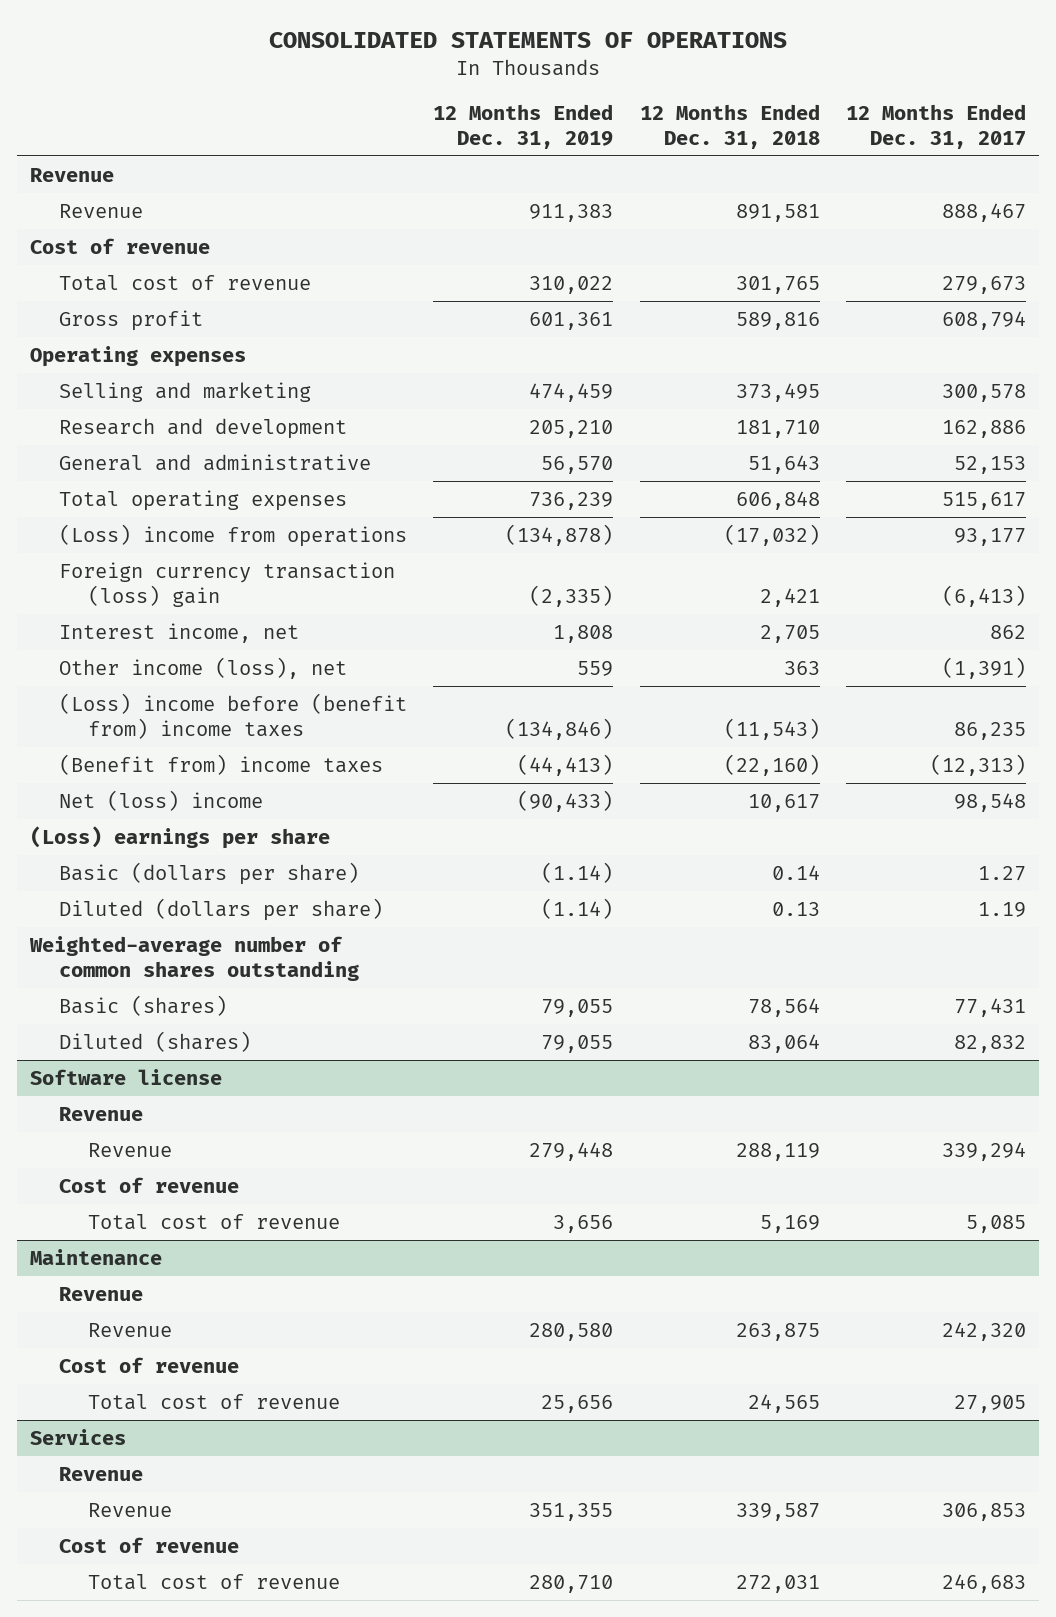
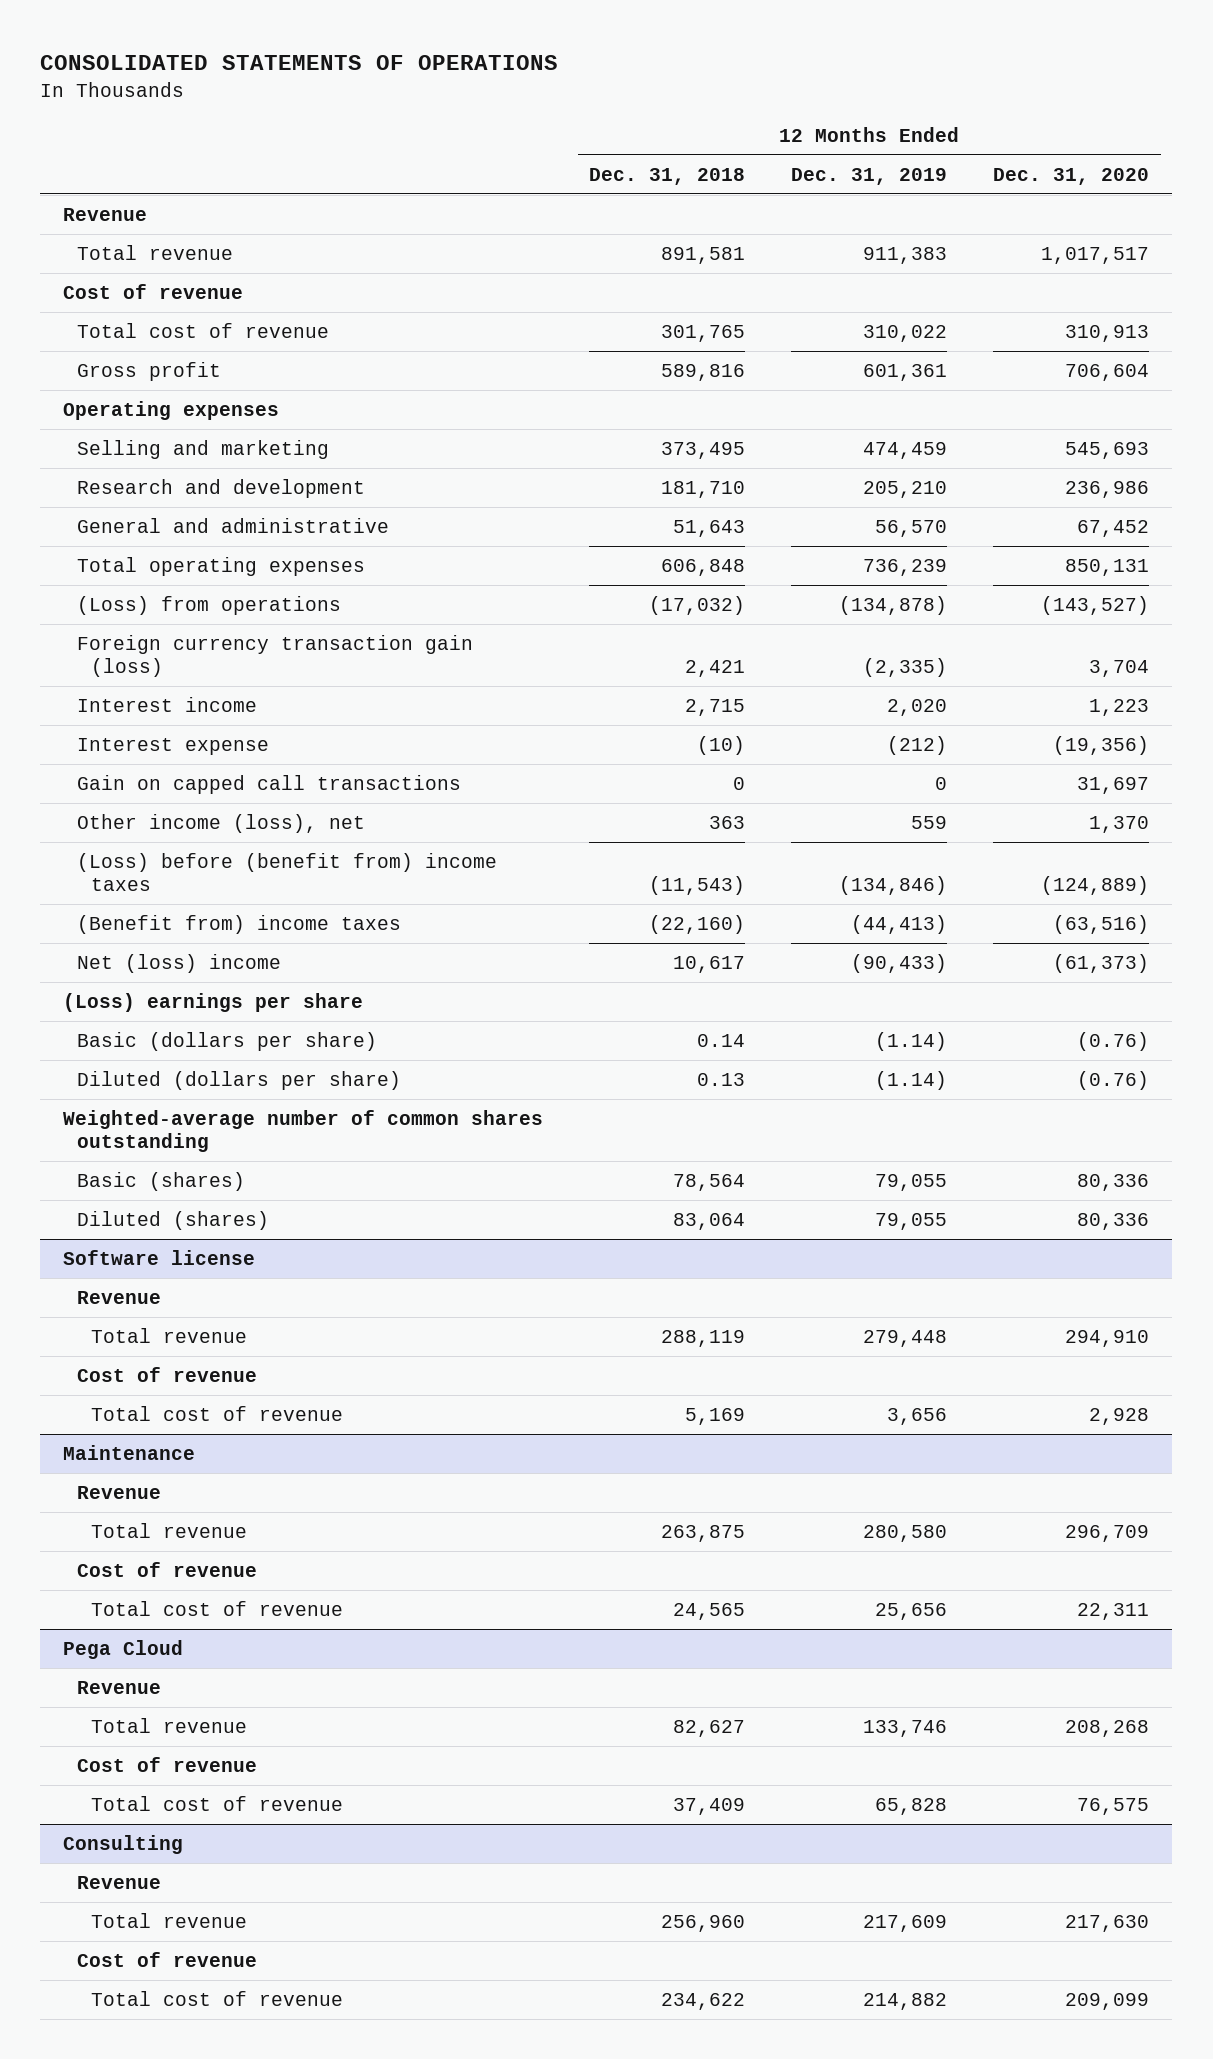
[845,103,1026,149] 12 Months Ended Dec. 31, 2017 -> none
none -> [993,167,1150,185] Dec. 31, 2020
[59,204,144,219] Revenue -> [77,244,234,260] Total revenue
[59,524,408,548] (Loss) income from operations -> [77,595,342,615] (Loss) from operations
[59,562,396,607] Foreign currency transaction (loss) gain -> [77,634,474,678] Foreign currency transaction gain (loss)
[59,623,300,644] Interest income, net -> [77,696,258,712] Interest income
[553,625,614,644] 1,808 -> [887,698,948,716] 2,020
[759,625,820,644] 2,705 -> [685,698,746,716] 2,715
none -> [77,737,270,755] Interest expense
none -> [77,774,462,794] Gain on capped call transactions
[59,693,408,739] (Loss) income before (benefit from) income taxes -> [77,852,498,892] (Loss) before (benefit from) income taxes
[88,1143,173,1158] Revenue -> [91,1327,248,1343] Total revenue
[88,1323,173,1338] Revenue -> [91,1522,248,1538] Total revenue
[30,1429,127,1446] Services -> none
none -> [63,1639,184,1659] Pega Cloud
[88,1503,173,1518] Revenue -> [91,1717,248,1733] Total revenue
[529,1503,614,1522] 351,355 -> [863,1719,948,1737] 133,746
[735,1503,820,1522] 339,587 -> [673,1719,746,1737] 82,627
[529,1575,614,1594] 280,710 -> [875,1797,948,1815] 65,828
[735,1575,820,1594] 272,031 -> [673,1797,746,1815] 37,409
none -> [63,1834,184,1854] Consulting
none -> [77,1875,162,1889] Revenue
none -> [91,1912,248,1928] Total revenue
none -> [77,1951,258,1967] Cost of revenue
none -> [91,1990,344,2006] Total cost of revenue

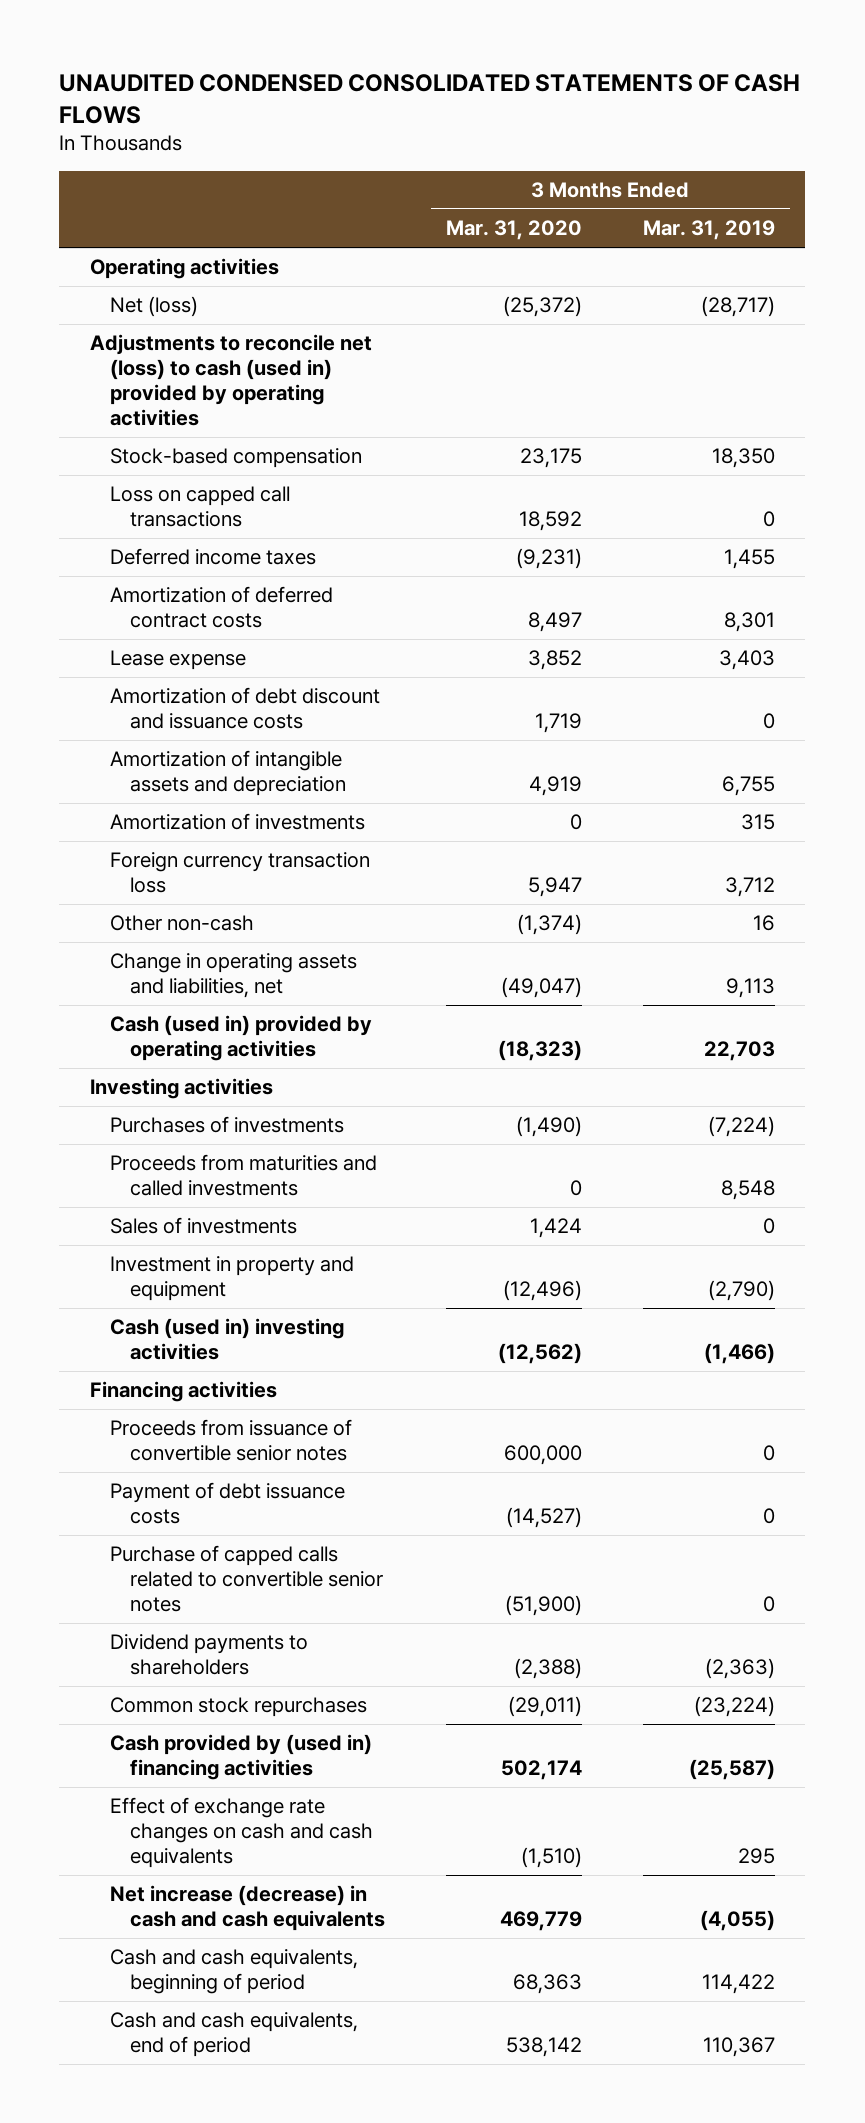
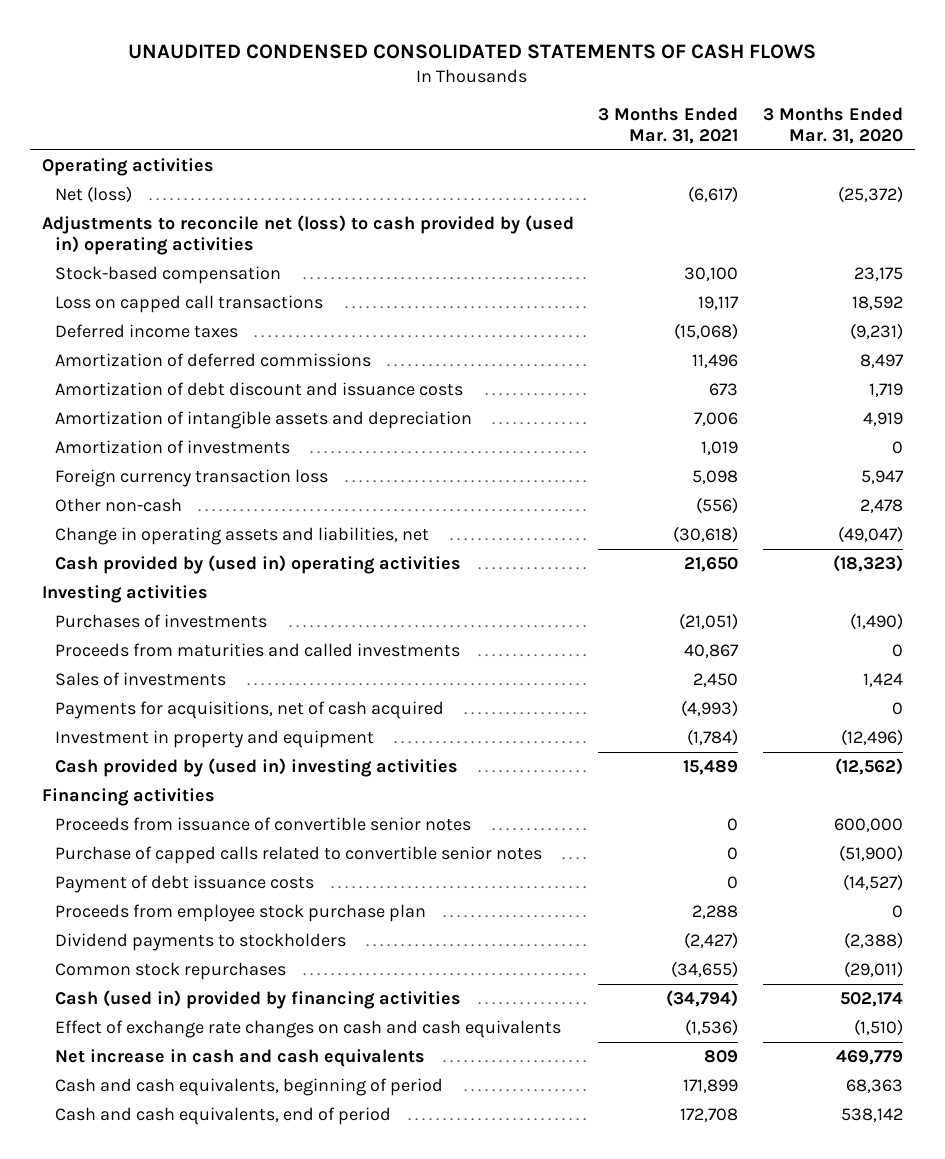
[642,220,775,241] Mar. 31, 2019 -> none
none -> [598,107,739,144] 3 Months Ended Mar. 31, 2021
[89,334,372,427] Adjustments to reconcile net (loss) to cash (used in) provided by operating activities -> [42,215,575,255] Adjustments to reconcile net (loss) to cash provided by (used in) operating activities
[109,650,246,671] Lease expense -> none
[109,586,333,629] Amortization of deferred contract costs -> [55,353,372,368] Amortization of deferred commissions
[516,914,582,936] (1,374) -> [859,499,903,514] 2,478
[109,1015,372,1062] Cash (used in) provided by operating activities -> [55,555,462,575] Cash provided by (used in) operating activities
none -> [55,701,445,720] Payments for acquisitions, net of cash acquired
[109,1318,344,1361] Cash (used in) investing activities -> [55,758,459,778] Cash provided by (used in) investing activities
[109,1482,345,1525] Payment of debt issuance costs -> [55,875,315,894] Payment of debt issuance costs
none -> [55,904,427,923] Proceeds from employee stock purchase plan
[109,1634,308,1676] Dividend payments to shareholders -> [55,933,347,952] Dividend payments to stockholders
[109,1734,372,1781] Cash provided by (used in) financing activities -> [55,990,462,1010] Cash (used in) provided by financing activities
[109,1885,385,1932] Net increase (decrease) in cash and cash equivalents -> [55,1049,426,1068] Net increase in cash and cash equivalents

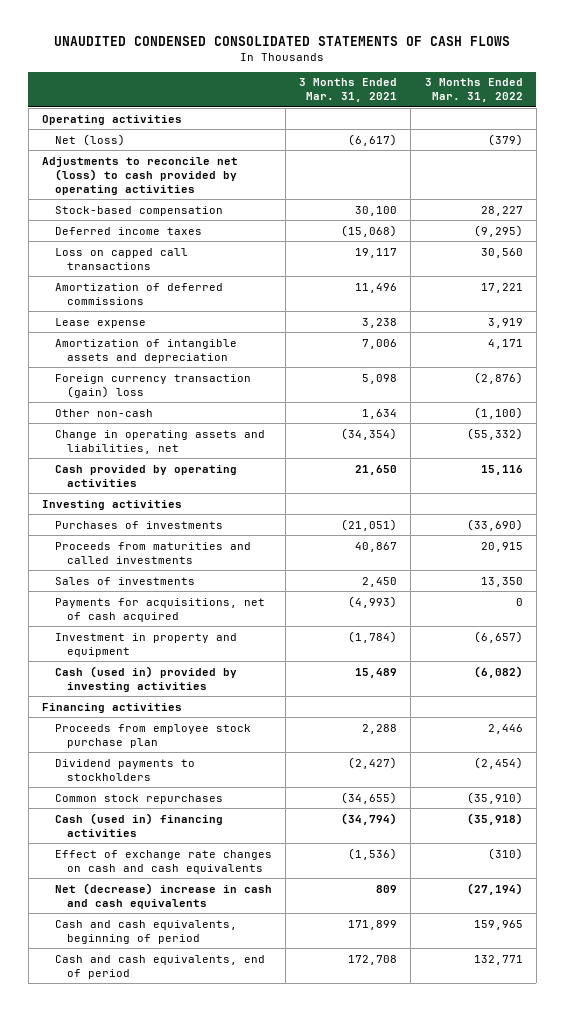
[762,107,903,144] 3 Months Ended Mar. 31, 2020 -> none
none -> [424,78,523,103] 3 Months Ended Mar. 31, 2022
[42,215,575,255] Adjustments to reconcile net (loss) to cash provided by (used in) operating activities -> [42,156,239,195] Adjustments to reconcile net (loss) to cash provided by operating activities
[55,295,324,314] Loss on capped call transactions -> [54,247,188,270] Loss on capped call transactions
[55,382,464,397] Amortization of debt discount and issuance costs -> none
none -> [54,317,146,328] Lease expense
[55,440,291,455] Amortization of investments -> none
[55,469,329,488] Foreign currency transaction loss -> [54,373,251,398] Foreign currency transaction (gain) loss
[696,497,739,515] (556) -> [362,408,398,419] 1,634
[673,526,739,544] (30,618) -> [341,427,398,440] (34,354)
[55,555,462,575] Cash provided by (used in) operating activities -> [54,464,237,487] Cash provided by operating activities
[55,758,459,778] Cash provided by (used in) investing activities -> [54,665,237,692] Cash (used in) provided by investing activities
[55,817,472,832] Proceeds from issuance of convertible senior notes -> none
[55,846,543,865] Purchase of capped calls related to convertible senior notes -> none
[55,875,315,894] Payment of debt issuance costs -> none
[55,990,462,1010] Cash (used in) provided by financing activities -> [54,812,223,837] Cash (used in) financing activities
[55,1049,426,1068] Net increase in cash and cash equivalents -> [54,882,272,909] Net (decrease) increase in cash and cash equivalents

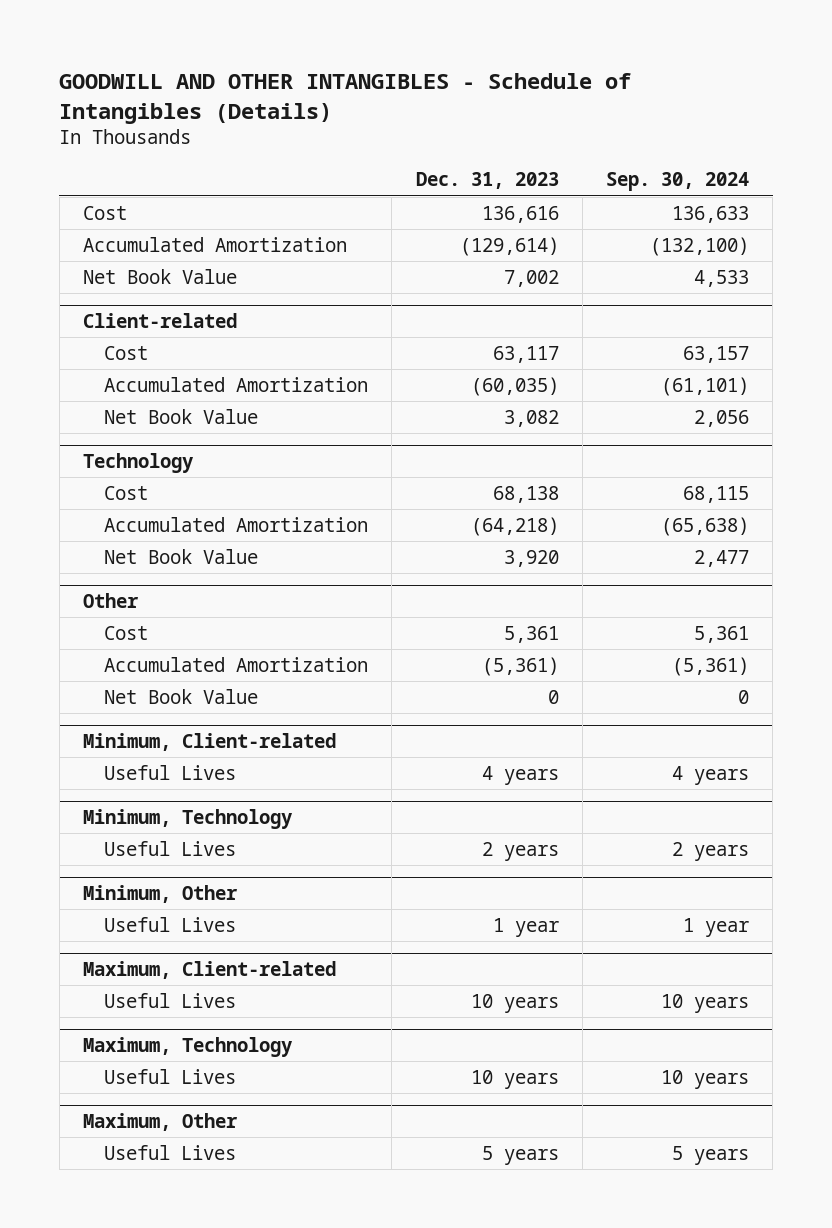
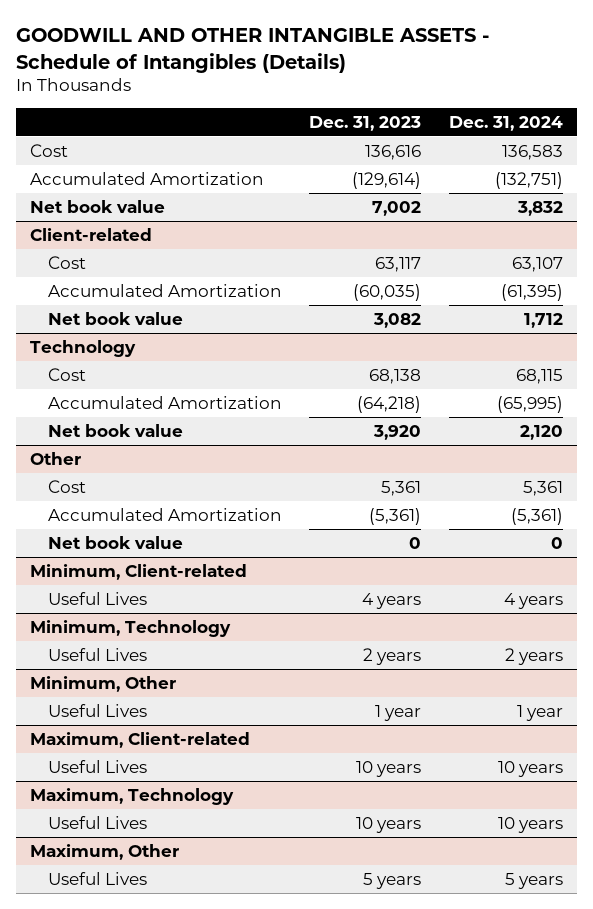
[59,72,632,124] GOODWILL AND OTHER INTANGIBLES - Schedule of Intangibles (Details) -> [16,28,491,73] GOODWILL AND OTHER INTANGIBLE ASSETS - Schedule of Intangibles (Details)
[605,172,749,192] Sep. 30, 2024 -> none
none -> [449,116,564,132] Dec. 31, 2024
[82,268,237,284] Net Book Value -> [29,199,165,213] Net book value
[104,408,259,424] Net Book Value -> [47,311,183,325] Net book value
[104,548,259,564] Net Book Value -> [47,423,183,437] Net book value
[104,688,259,704] Net Book Value -> [47,535,183,549] Net book value

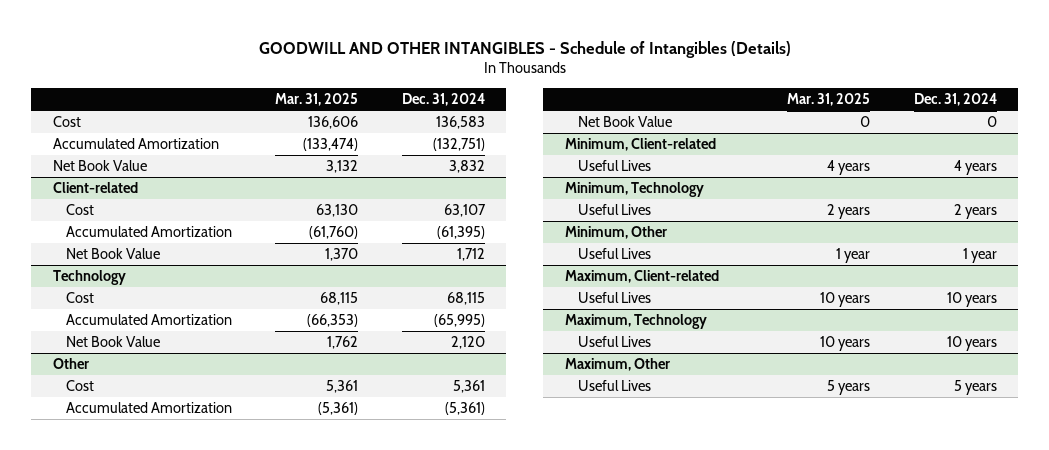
[16,28,491,73] GOODWILL AND OTHER INTANGIBLE ASSETS - Schedule of Intangibles (Details) -> [258,40,791,58] GOODWILL AND OTHER INTANGIBLES - Schedule of Intangibles (Details)
[309,116,422,132] Dec. 31, 2023 -> none
none -> [275,93,359,107] Mar. 31, 2025
[29,199,165,213] Net book value -> [52,160,147,172] Net Book Value
[47,311,183,325] Net book value -> [66,248,161,260] Net Book Value
[47,423,183,437] Net book value -> [66,336,161,348] Net Book Value
[47,535,183,549] Net book value -> [578,116,673,128] Net Book Value

